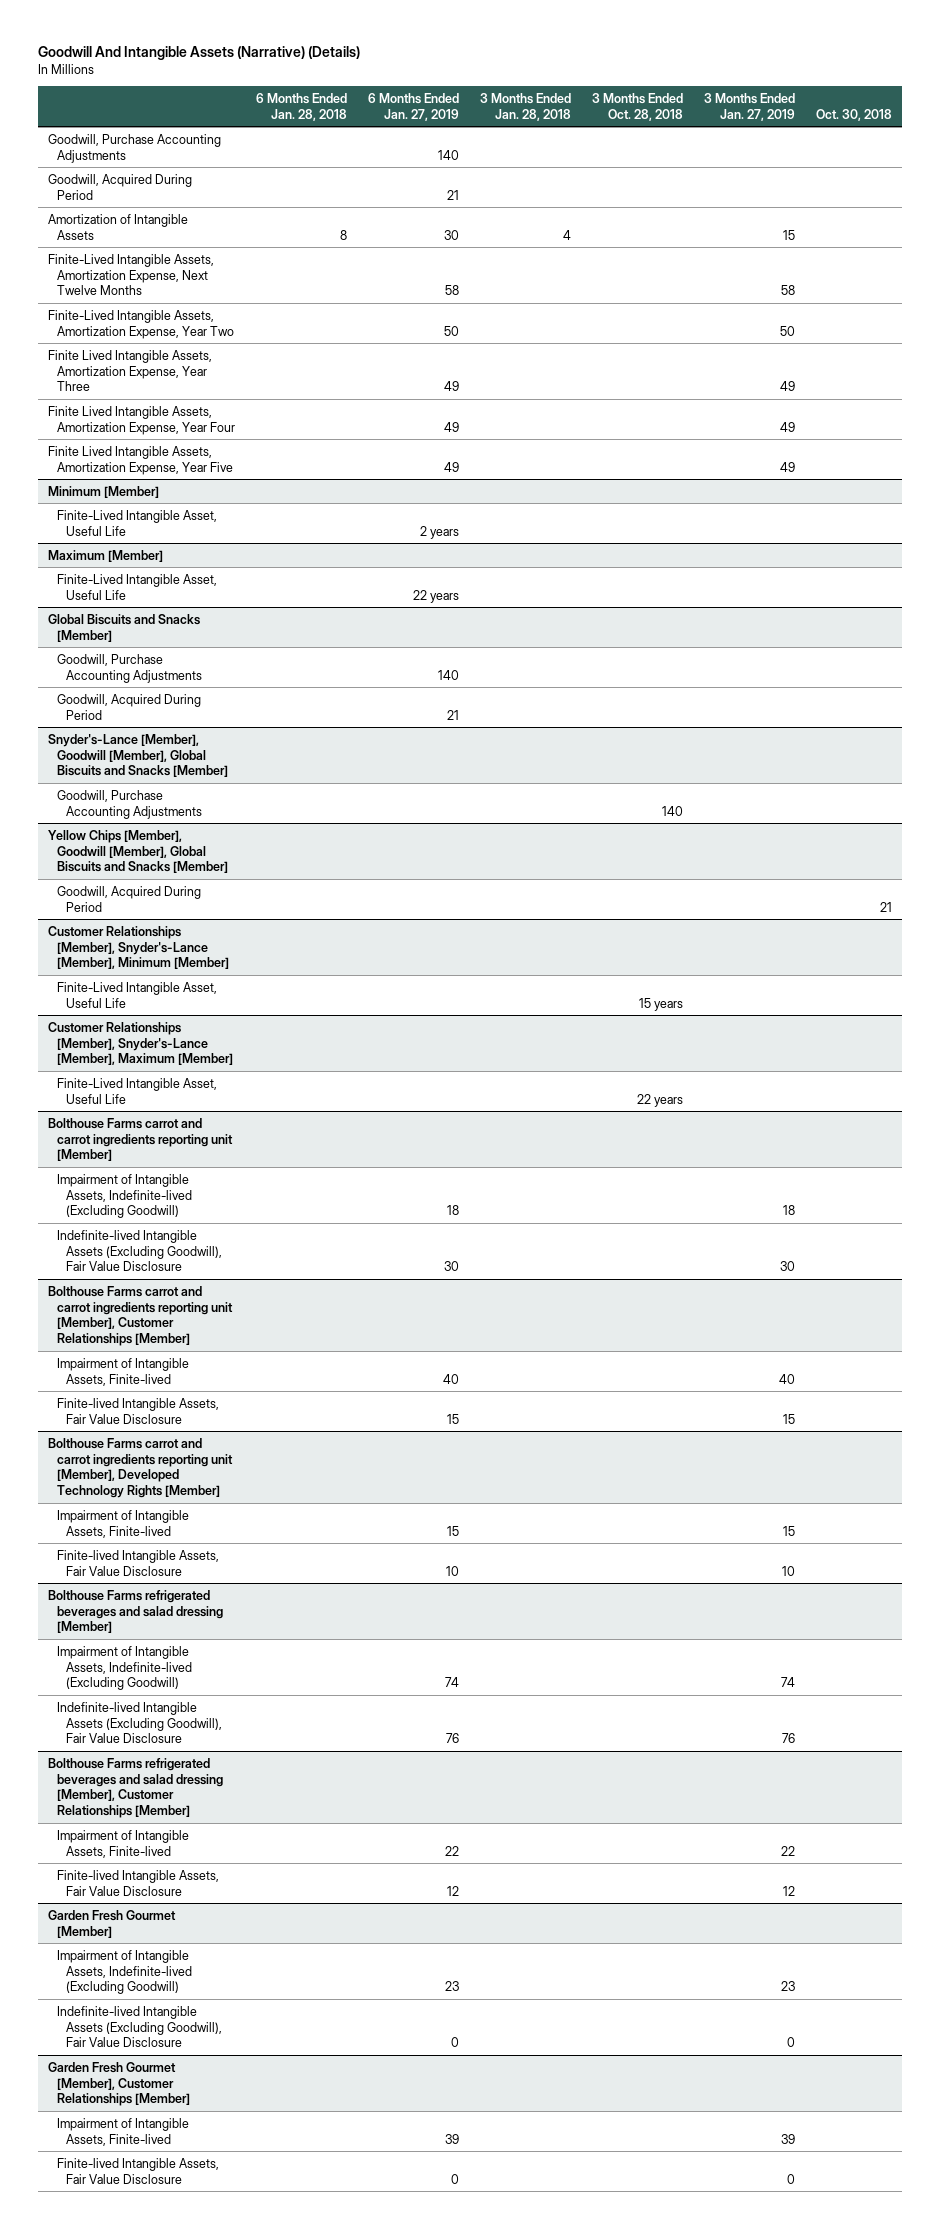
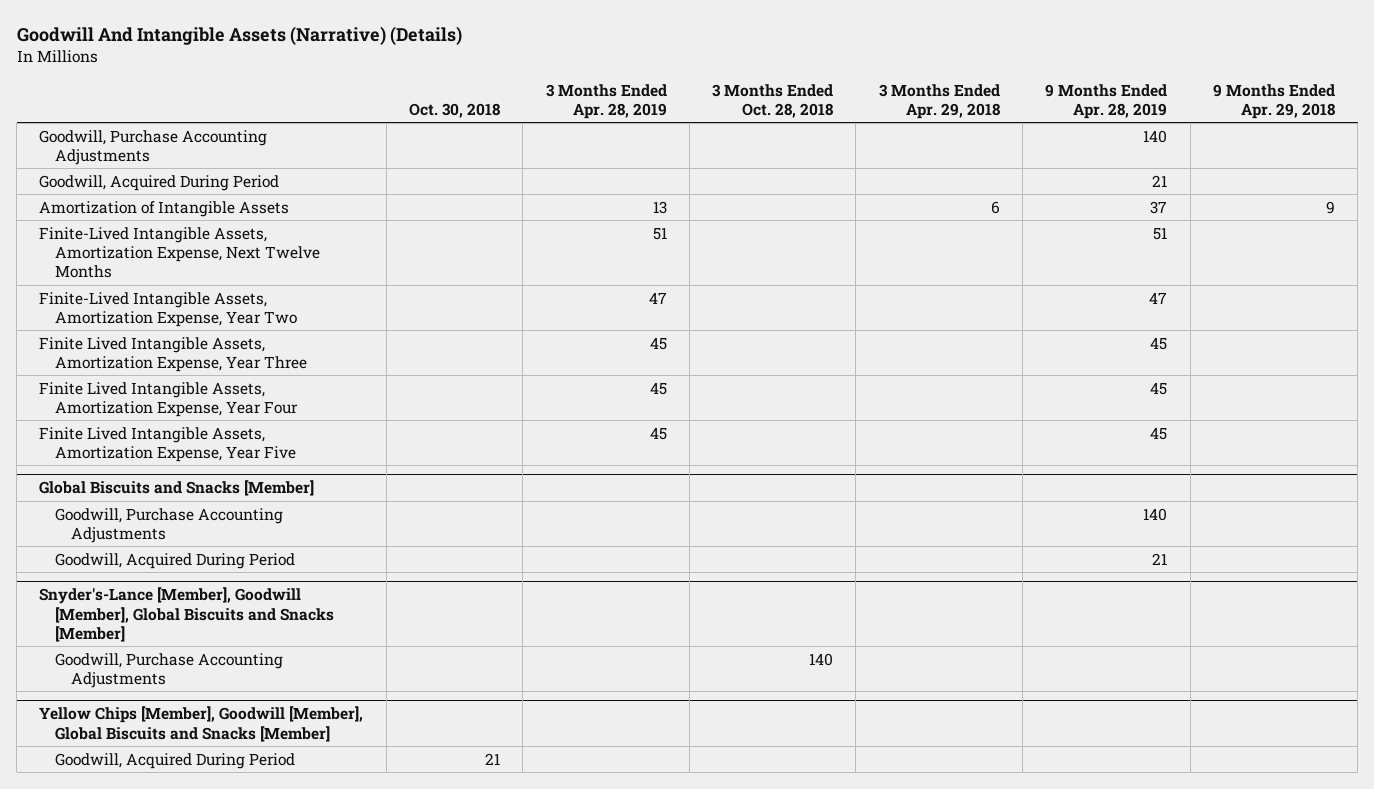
[256,92,348,121] 6 Months Ended Jan. 28, 2018 -> none
[368,92,460,121] 6 Months Ended Jan. 27, 2019 -> none
[480,92,572,121] 3 Months Ended Jan. 28, 2018 -> none
[703,92,795,121] 3 Months Ended Jan. 27, 2019 -> none
none -> [545,83,667,120] 3 Months Ended Apr. 28, 2019
none -> [878,83,1000,120] 3 Months Ended Apr. 29, 2018
none -> [1045,83,1168,120] 9 Months Ended Apr. 28, 2019
none -> [1212,83,1335,120] 9 Months Ended Apr. 29, 2018
[48,485,160,498] Minimum [Member] -> none
[57,509,218,536] Finite-Lived Intangible Asset, Useful Life -> none
[48,549,164,562] Maximum [Member] -> none
[57,573,218,600] Finite-Lived Intangible Asset, Useful Life -> none
[48,925,230,970] Customer Relationships [Member], Snyder's-Lance [Member], Minimum [Member] -> none
[57,981,218,1008] Finite-Lived Intangible Asset, Useful Life -> none
[48,1021,234,1066] Customer Relationships [Member], Snyder's-Lance [Member], Maximum [Member] -> none
[57,1077,218,1104] Finite-Lived Intangible Asset, Useful Life -> none
[48,1117,234,1162] Bolthouse Farms carrot and carrot ingredients reporting unit [Member] -> none
[57,1173,193,1219] Impairment of Intangible Assets, Indefinite-lived (Excluding Goodwill) -> none
[57,1229,223,1272] Indefinite-lived Intangible Assets (Excluding Goodwill), Fair Value Disclosure -> none
[48,1285,234,1347] Bolthouse Farms carrot and carrot ingredients reporting unit [Member], Customer Relationships [Member] -> none
[57,1357,190,1386] Impairment of Intangible Assets, Finite-lived -> none
[57,1397,220,1424] Finite-lived Intangible Assets, Fair Value Disclosure -> none
[48,1437,234,1499] Bolthouse Farms carrot and carrot ingredients reporting unit [Member], Developed Technology Rights [Member] -> none
[57,1509,190,1538] Impairment of Intangible Assets, Finite-lived -> none
[57,1549,220,1576] Finite-lived Intangible Assets, Fair Value Disclosure -> none
[48,1589,224,1634] Bolthouse Farms refrigerated beverages and salad dressing [Member] -> none
[57,1645,193,1691] Impairment of Intangible Assets, Indefinite-lived (Excluding Goodwill) -> none
[57,1701,223,1744] Indefinite-lived Intangible Assets (Excluding Goodwill), Fair Value Disclosure -> none
[48,1757,224,1819] Bolthouse Farms refrigerated beverages and salad dressing [Member], Customer Relationships [Member] -> none
[57,1829,190,1858] Impairment of Intangible Assets, Finite-lived -> none
[57,1869,220,1896] Finite-lived Intangible Assets, Fair Value Disclosure -> none
[48,1909,177,1938] Garden Fresh Gourmet [Member] -> none
[57,1949,193,1995] Impairment of Intangible Assets, Indefinite-lived (Excluding Goodwill) -> none
[57,2005,223,2048] Indefinite-lived Intangible Assets (Excluding Goodwill), Fair Value Disclosure -> none
[48,2061,191,2107] Garden Fresh Gourmet [Member], Customer Relationships [Member] -> none
[57,2117,190,2146] Impairment of Intangible Assets, Finite-lived -> none
[57,2157,220,2184] Finite-lived Intangible Assets, Fair Value Disclosure -> none

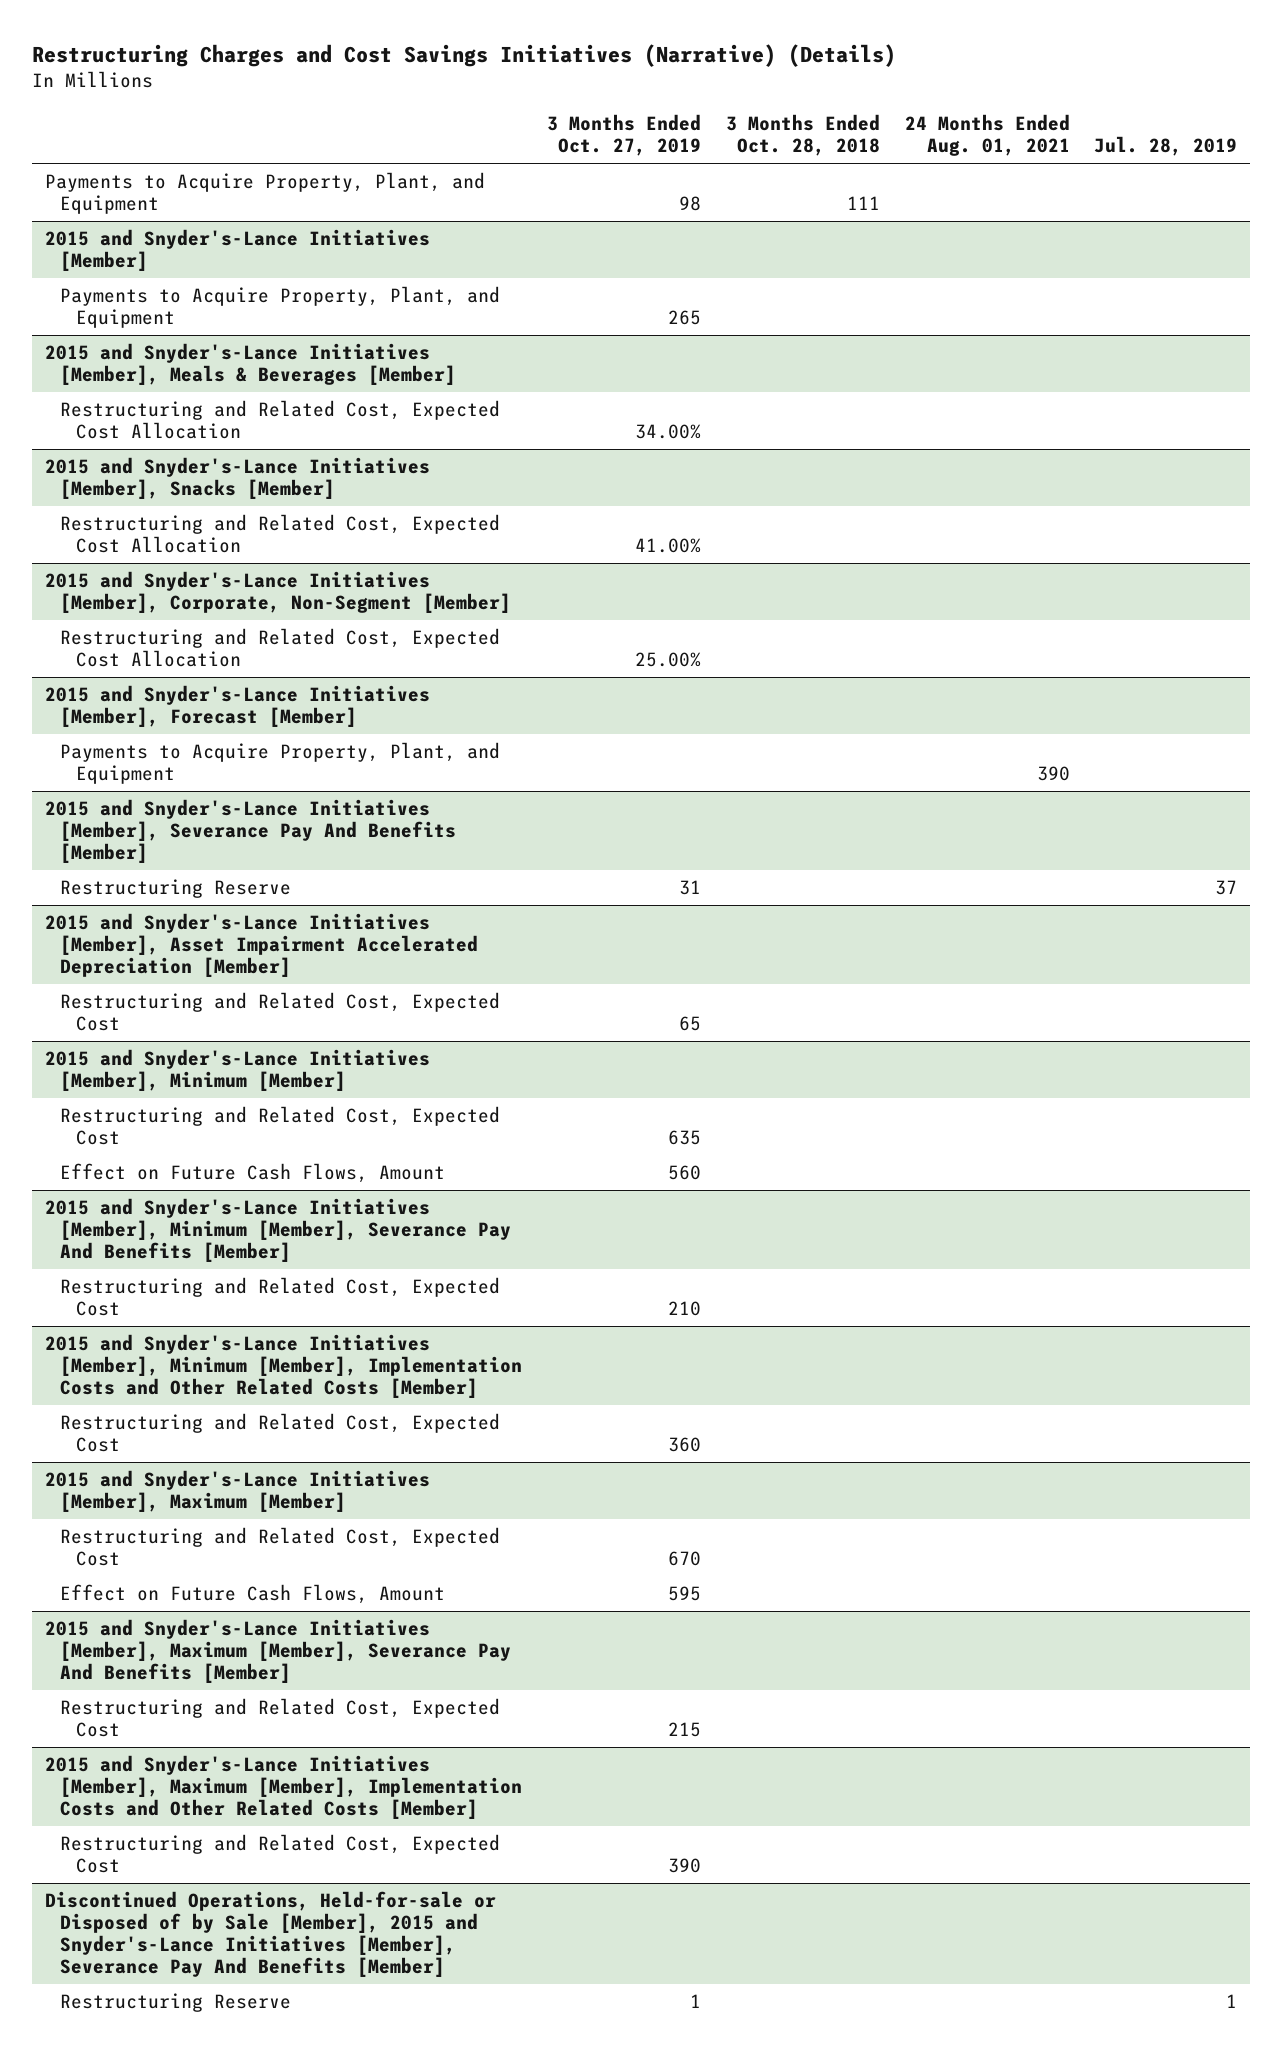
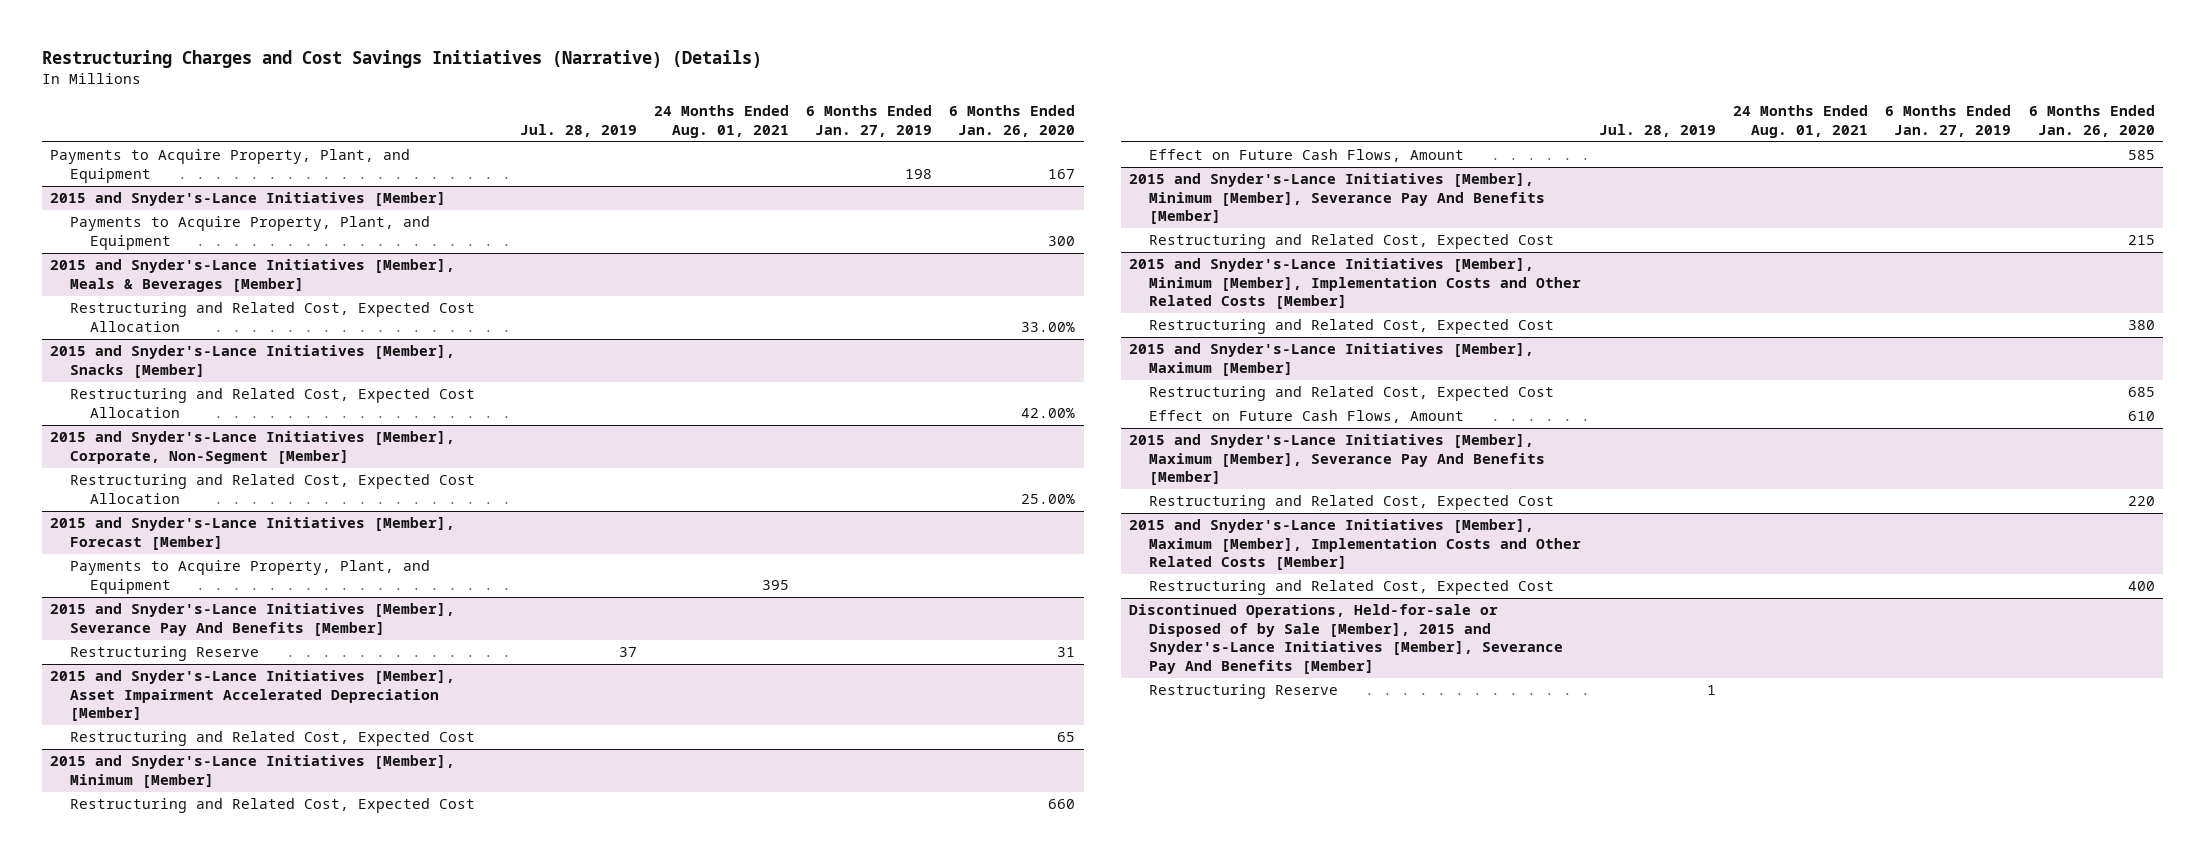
[547,114,702,157] 3 Months Ended Oct. 27, 2019 -> none
[725,114,880,157] 3 Months Ended Oct. 28, 2018 -> none
none -> [806,105,933,137] 6 Months Ended Jan. 27, 2019
none -> [949,105,1076,137] 6 Months Ended Jan. 26, 2020
[1036,766,1070,782] 390 -> [761,579,789,590] 395

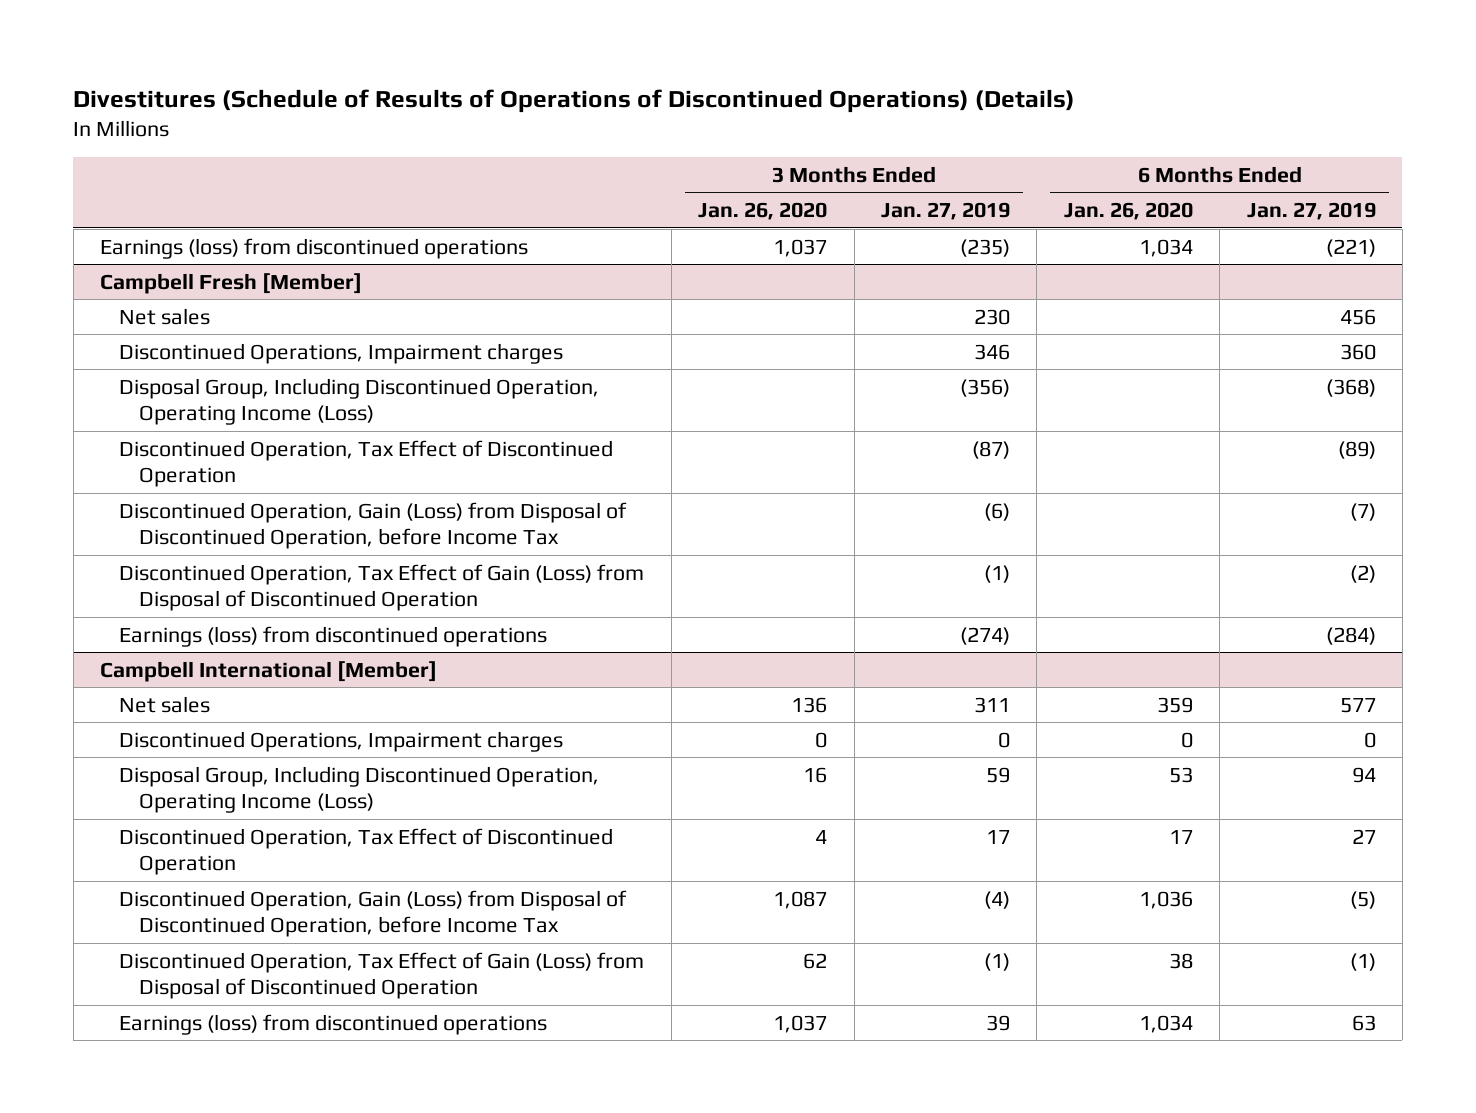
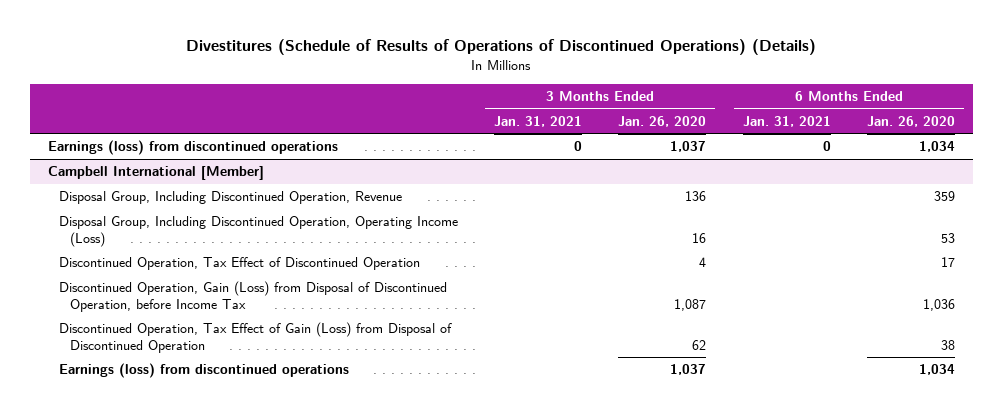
[881,202,1011,221] Jan. 27, 2019 -> none
[1246,202,1376,221] Jan. 27, 2019 -> none
none -> [494,115,583,127] Jan. 31, 2021
none -> [742,115,831,127] Jan. 31, 2021
[100,272,363,294] Campbell Fresh [Member] -> none
[119,307,211,325] Net sales -> none
[119,342,564,364] Discontinued Operations, Impairment charges -> none
[119,377,600,426] Disposal Group, Including Discontinued Operation, Operating Income (Loss) -> none
[119,439,614,488] Discontinued Operation, Tax Effect of Discontinued Operation -> none
[119,501,628,550] Discontinued Operation, Gain (Loss) from Disposal of Discontinued Operation, before Income Tax -> none
[119,563,645,612] Discontinued Operation, Tax Effect of Gain (Loss) from Disposal of Discontinued Operation -> none
[119,625,548,647] Earnings (loss) from discontinued operations -> none
[119,730,564,752] Discontinued Operations, Impairment charges -> none
[119,695,211,713] Net sales -> [58,191,402,205] Disposal Group, Including Discontinued Operation, Revenue

